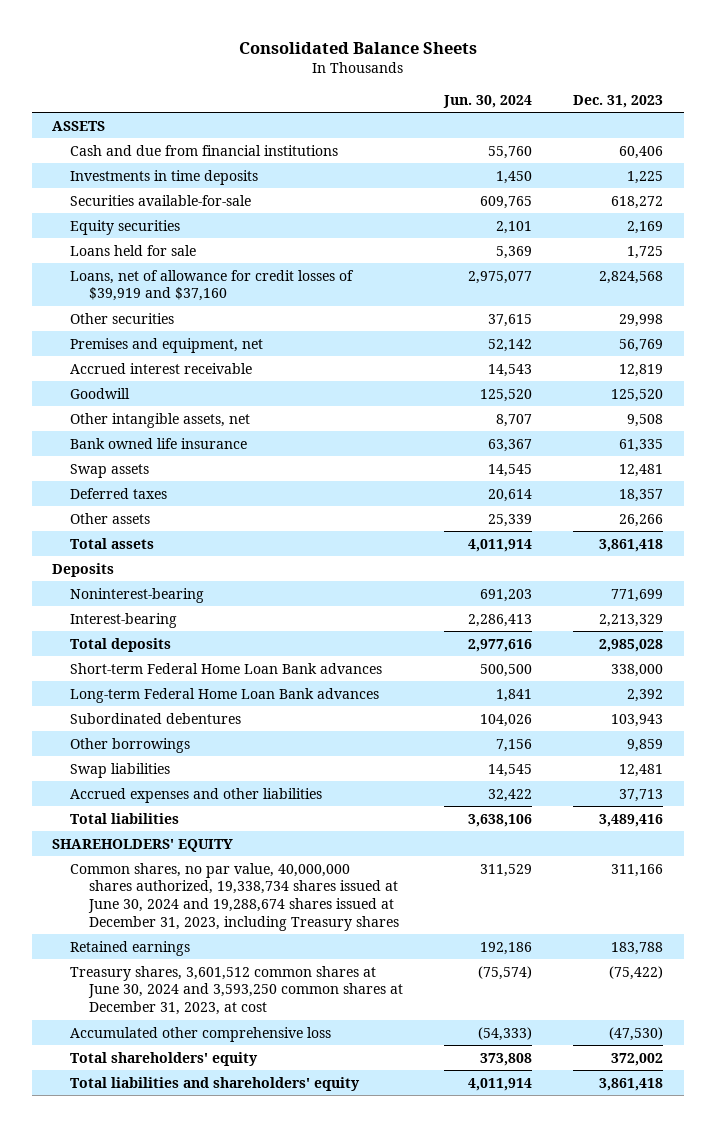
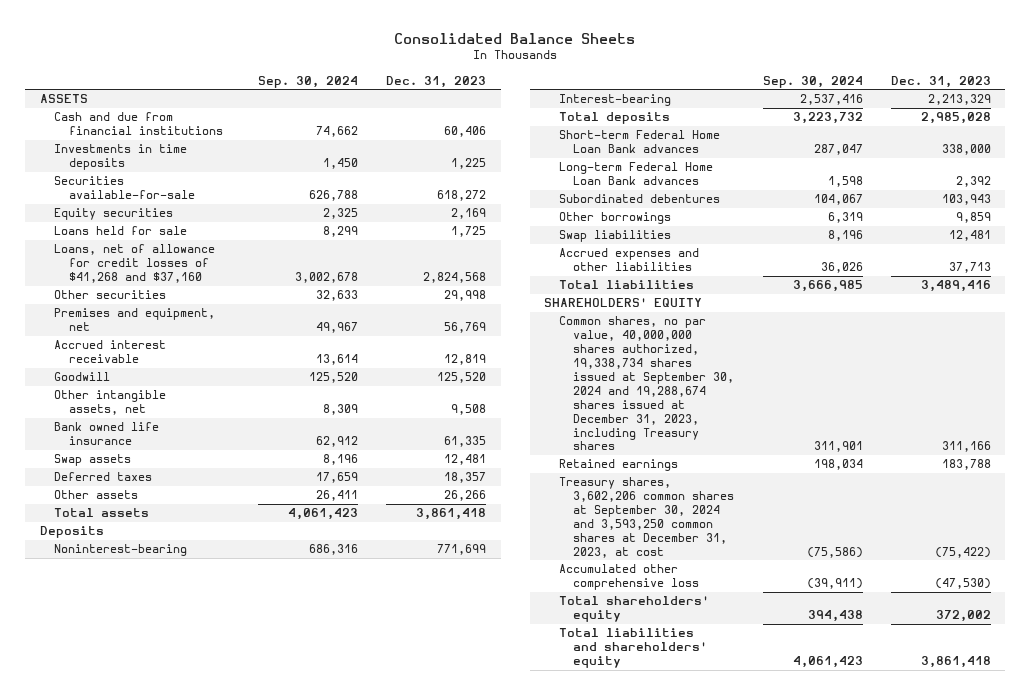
[442,94,532,108] Jun. 30, 2024 -> none
none -> [258,75,359,88] Sep. 30, 2024
[70,269,355,302] Loans, net of allowance for credit losses of $39,919 and $37,160 -> [54,244,216,284] Loans, net of allowance for credit losses of $41,268 and $37,160
[70,862,399,931] Common shares, no par value, 40,000,000 shares authorized, 19,338,734 shares issued at June 30, 2024 and 19,288,674 shares issued at December 31, 2023, including Treasury shares -> [558,316,735,451] Common shares, no par value, 40,000,000 shares authorized, 19,338,734 shares issued at September 30, 2024 and 19,288,674 shares issued at December 31, 2023, including Treasury shares
[70,965,403,1016] Treasury shares, 3,601,512 common shares at June 30, 2024 and 3,593,250 common shares at December 31, 2023, at cost -> [558,477,735,558] Treasury shares, 3,602,206 common shares at September 30, 2024 and 3,593,250 common shares at December 31, 2023, at cost

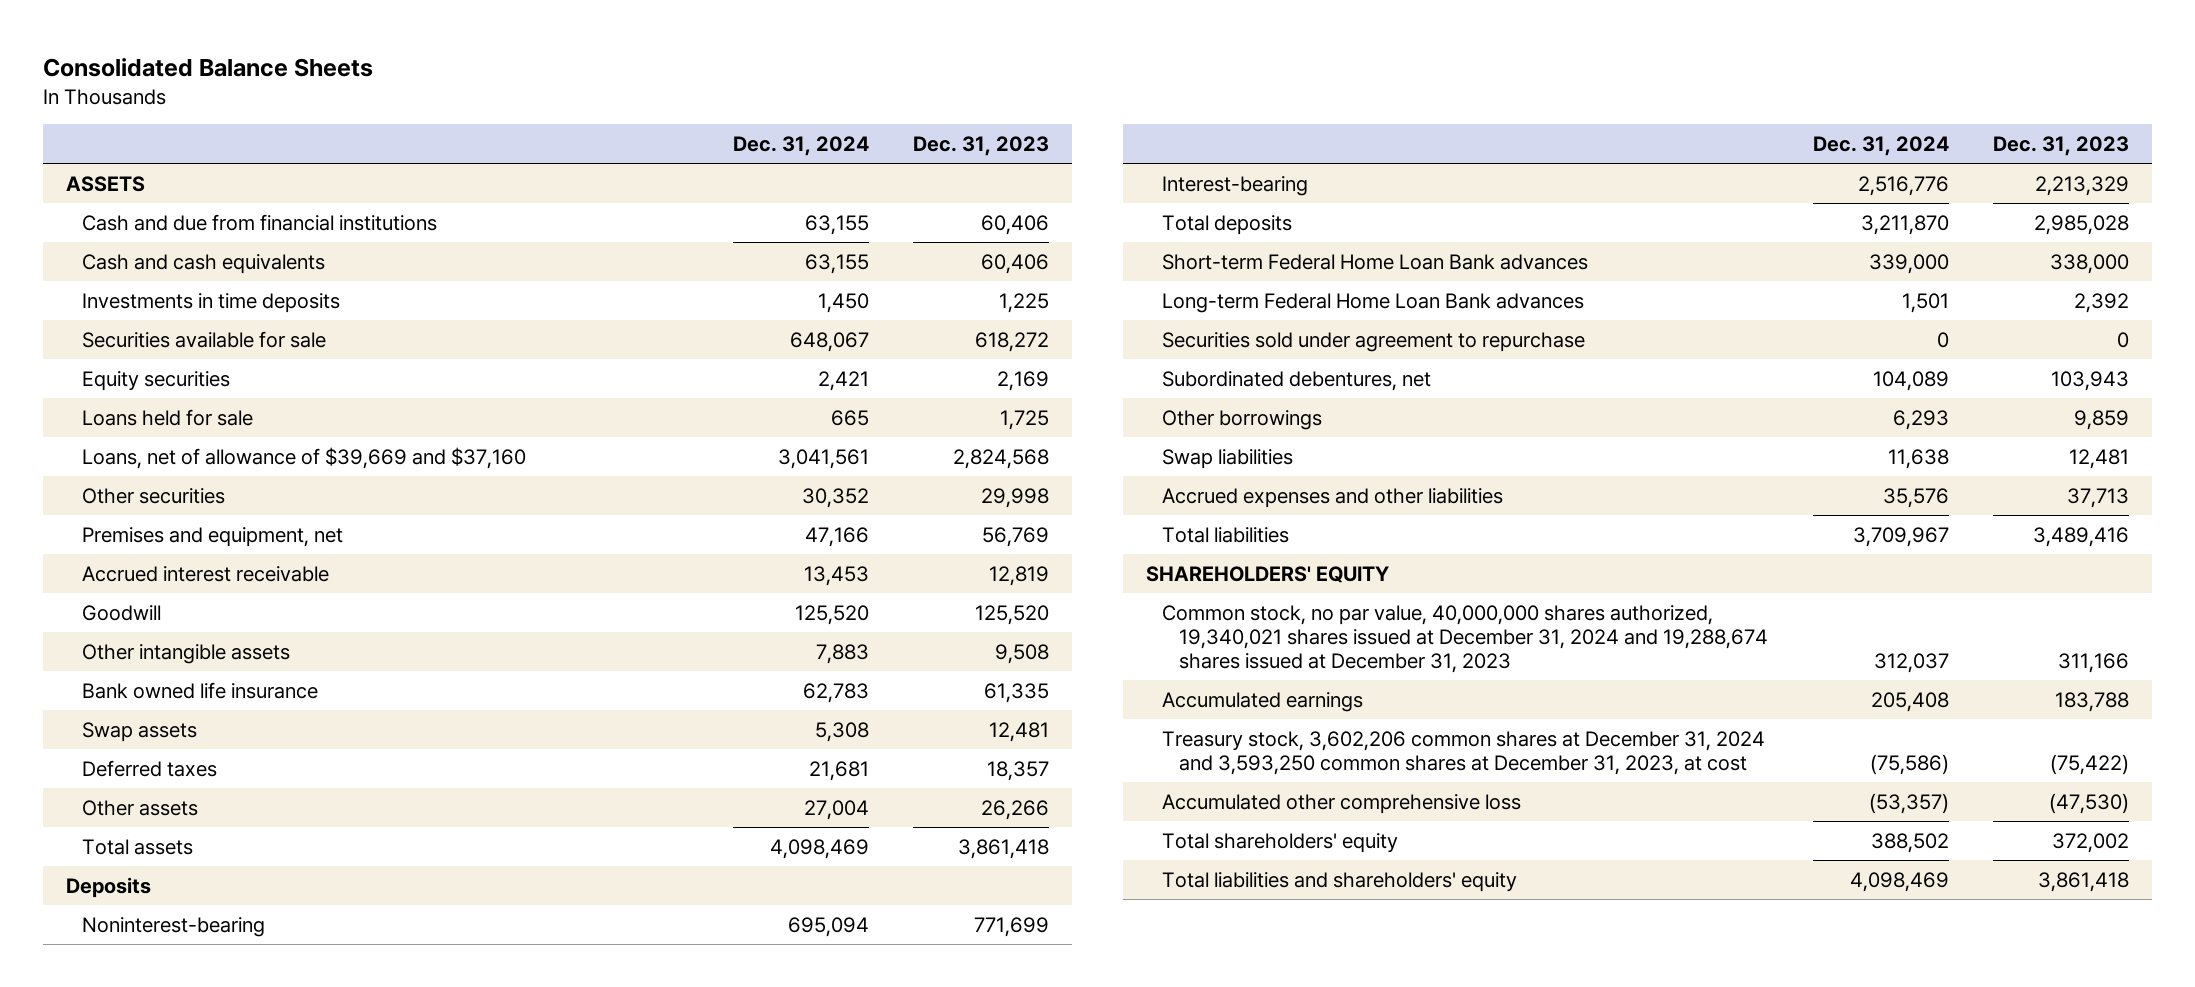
[258,75,359,88] Sep. 30, 2024 -> none
none -> [732,136,869,157] Dec. 31, 2024
none -> [82,253,326,274] Cash and cash equivalents
[54,176,195,200] Securities available-for-sale -> [82,330,327,348] Securities available for sale
[54,244,216,284] Loans, net of allowance for credit losses of $41,268 and $37,160 -> [82,446,527,469] Loans, net of allowance of $39,669 and $37,160
[54,390,167,416] Other intangible assets, net -> [82,643,291,664] Other intangible assets
none -> [1162,331,1586,352] Securities sold under agreement to repurchase
[558,194,720,204] Subordinated debentures -> [1162,370,1432,391] Subordinated debentures, net
[558,316,735,451] Common shares, no par value, 40,000,000 shares authorized, 19,338,734 shares issued at September 30, 2024 and 19,288,674 shares issued at December 31, 2023, including Treasury shares -> [1162,604,1769,674] Common stock, no par value, 40,000,000 shares authorized, 19,340,021 shares issued at December 31, 2024 and 19,288,674 shares issued at December 31, 2023
[558,459,678,472] Retained earnings -> [1162,691,1364,712] Accumulated earnings
[558,477,735,558] Treasury shares, 3,602,206 common shares at September 30, 2024 and 3,593,250 common shares at December 31, 2023, at cost -> [1162,730,1766,776] Treasury stock, 3,602,206 common shares at December 31, 2024 and 3,593,250 common shares at December 31, 2023, at cost

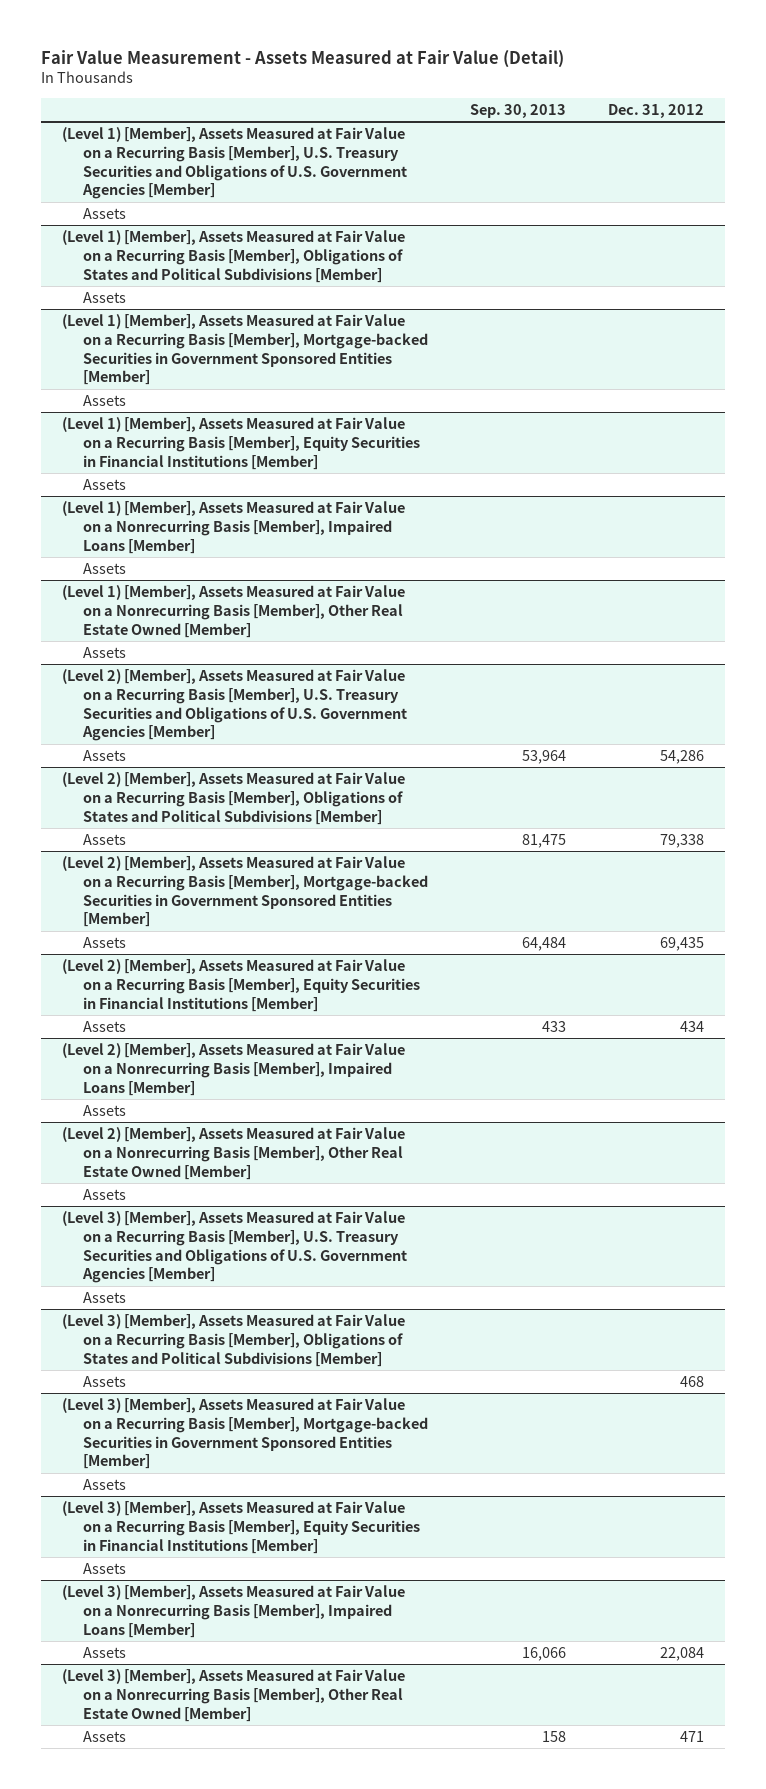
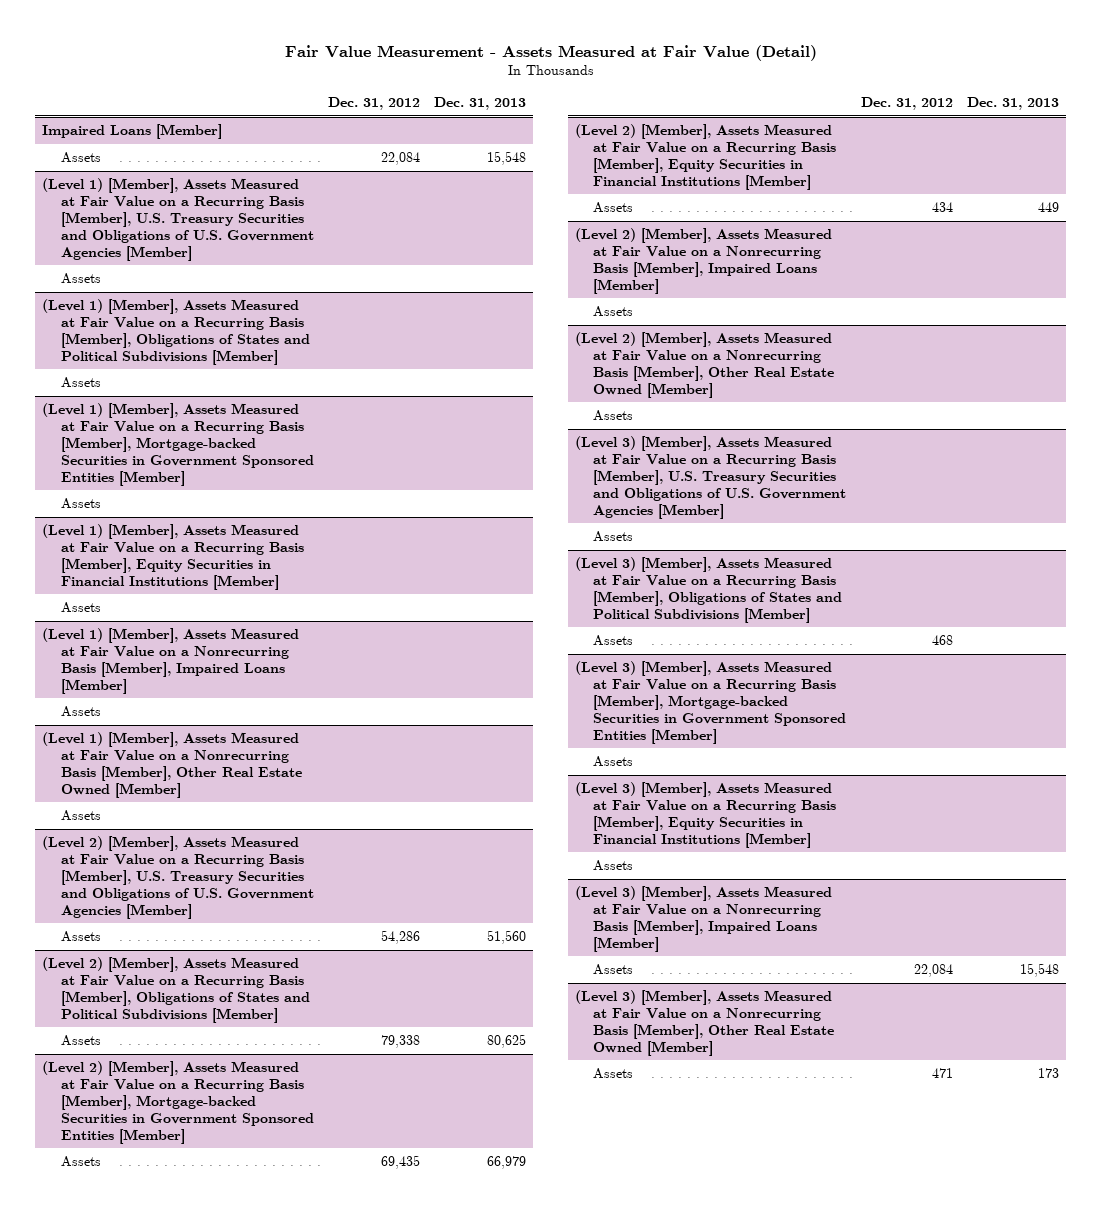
[469,103,566,118] Sep. 30, 2013 -> none
none -> [434,97,527,111] Dec. 31, 2013
none -> [42,124,223,140] Impaired Loans [Member]
none -> [61,152,102,164] Assets

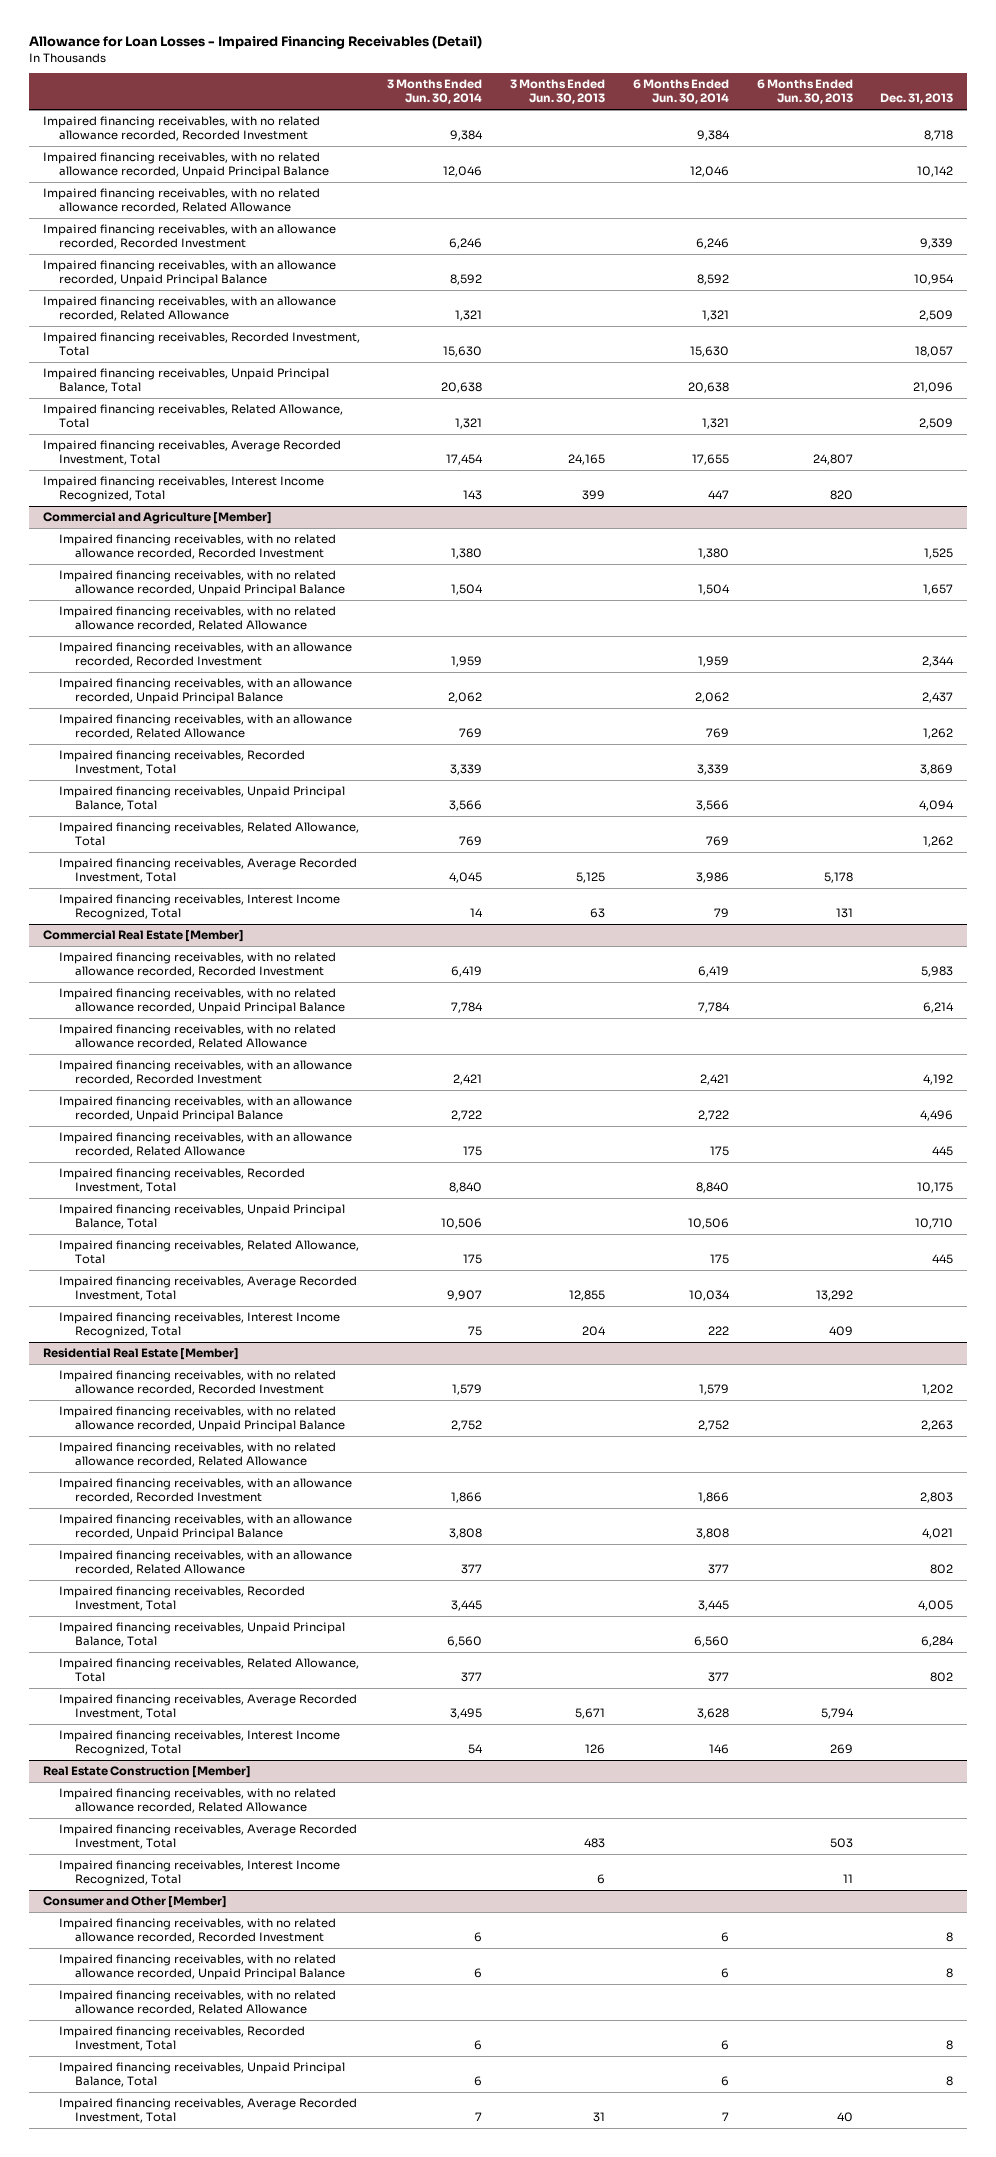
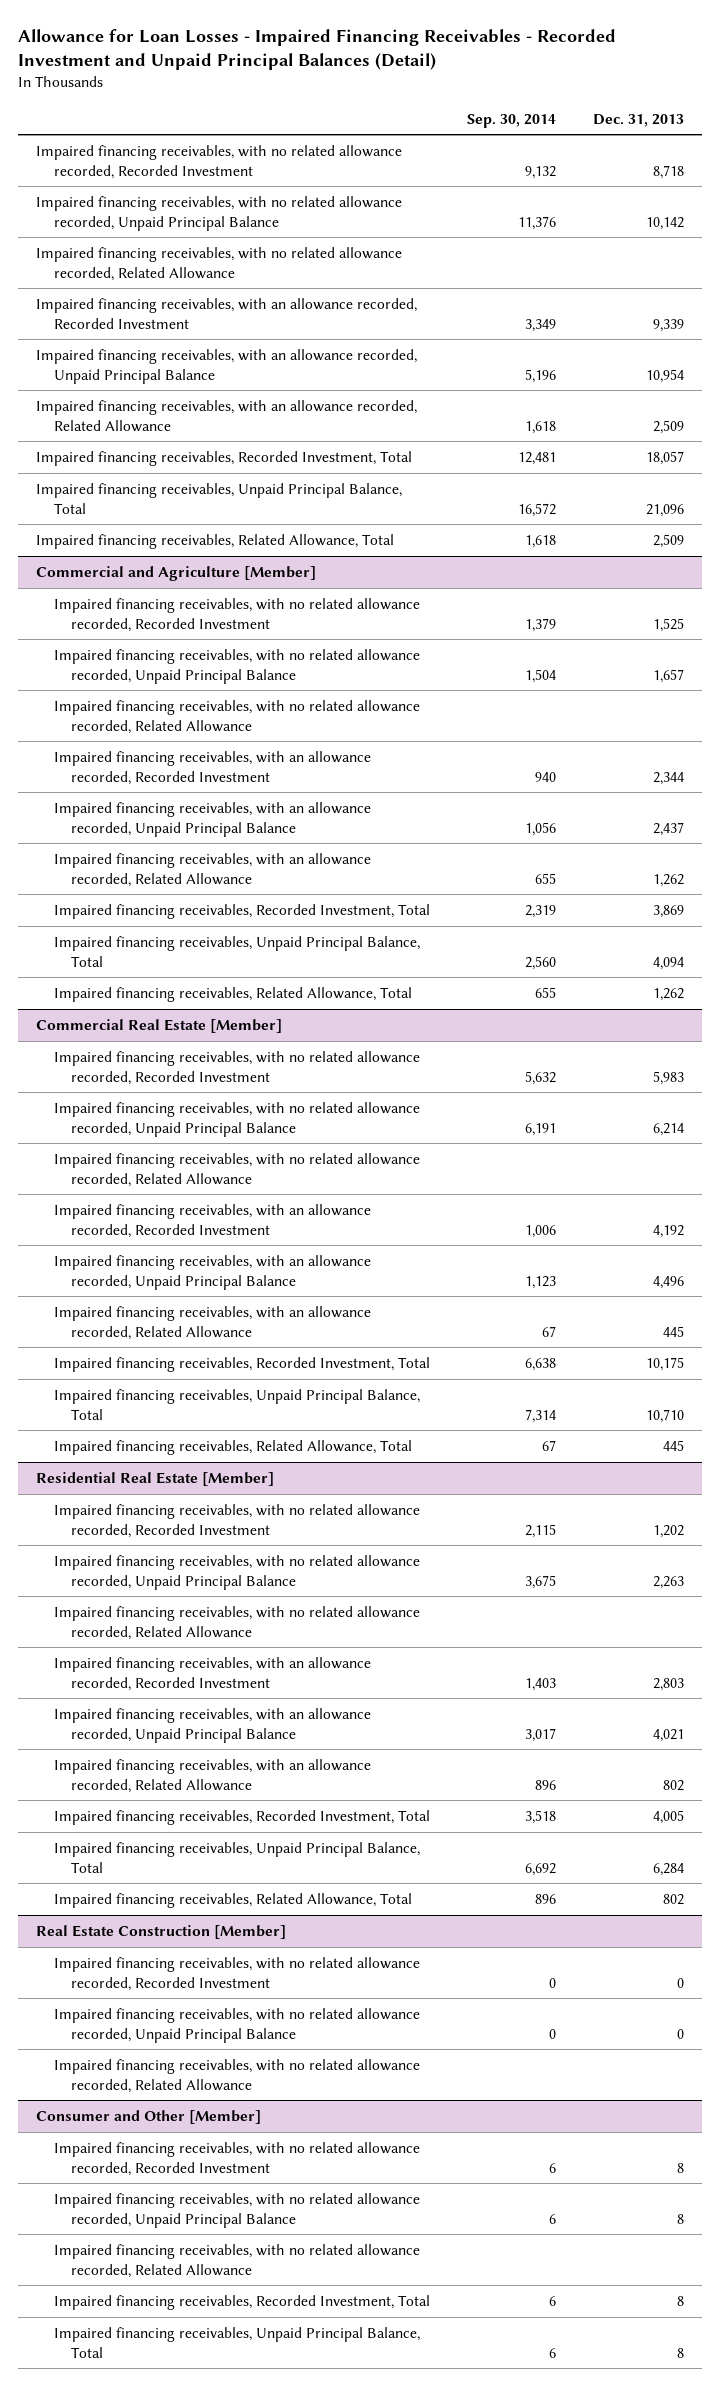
[28,35,482,50] Allowance for Loan Losses - Impaired Financing Receivables (Detail) -> [17,28,616,71] Allowance for Loan Losses - Impaired Financing Receivables - Recorded Investment and Unpaid Principal Balances (Detail)
[387,79,483,105] 3 Months Ended Jun. 30, 2014 -> none
[510,79,606,105] 3 Months Ended Jun. 30, 2013 -> none
[632,79,729,105] 6 Months Ended Jun. 30, 2014 -> none
[756,79,853,105] 6 Months Ended Jun. 30, 2013 -> none
none -> [466,113,556,128] Sep. 30, 2014
[42,440,341,466] Impaired financing receivables, Average Recorded Investment, Total -> none
[42,476,324,503] Impaired financing receivables, Interest Income Recognized, Total -> none
[58,858,357,884] Impaired financing receivables, Average Recorded Investment, Total -> none
[58,894,340,921] Impaired financing receivables, Interest Income Recognized, Total -> none
[58,1276,357,1302] Impaired financing receivables, Average Recorded Investment, Total -> none
[58,1312,340,1339] Impaired financing receivables, Interest Income Recognized, Total -> none
[58,1694,357,1720] Impaired financing receivables, Average Recorded Investment, Total -> none
[58,1730,340,1757] Impaired financing receivables, Interest Income Recognized, Total -> none
none -> [53,1956,420,1991] Impaired financing receivables, with no related allowance recorded, Recorded Investment
none -> [53,2007,420,2043] Impaired financing receivables, with no related allowance recorded, Unpaid Principal Balance
[58,1824,357,1850] Impaired financing receivables, Average Recorded Investment, Total -> none
[58,1860,340,1887] Impaired financing receivables, Interest Income Recognized, Total -> none
[58,2098,357,2124] Impaired financing receivables, Average Recorded Investment, Total -> none

